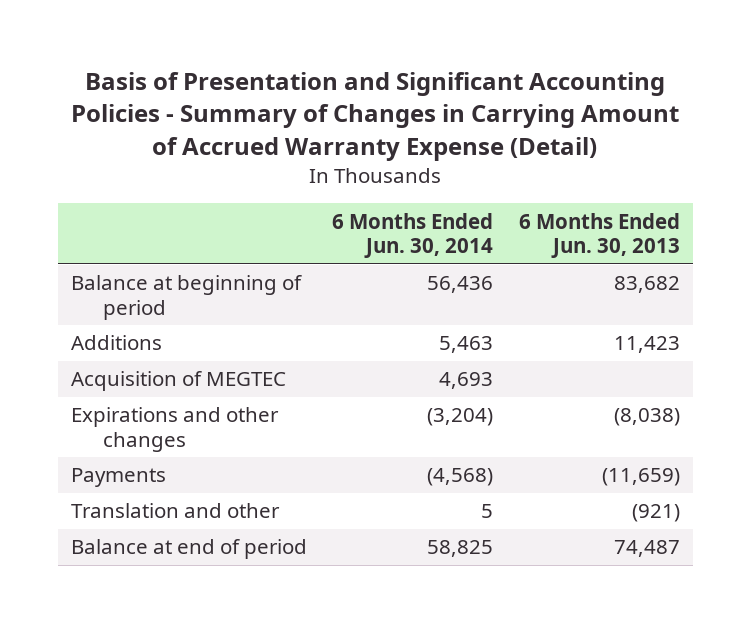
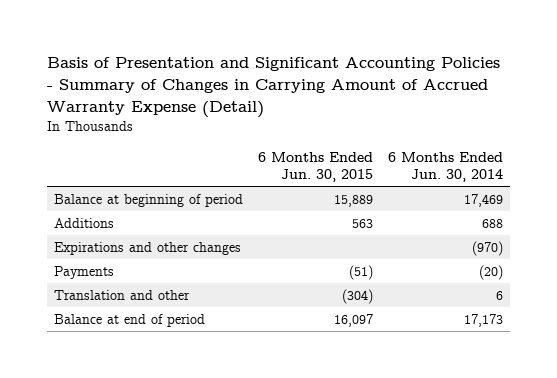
[518,212,680,259] 6 Months Ended Jun. 30, 2013 -> none
none -> [257,151,373,183] 6 Months Ended Jun. 30, 2015
[70,371,286,392] Acquisition of MEGTEC -> none
[427,276,494,294] 56,436 -> [463,193,503,207] 17,469
[439,336,494,354] 5,463 -> [481,218,503,228] 688
[427,408,494,427] (3,204) -> [471,240,503,256] (970)
[427,468,494,487] (4,568) -> [478,264,503,280] (20)
[481,504,494,519] 5 -> [495,290,503,300] 6
[427,540,494,558] 58,825 -> [463,313,503,327] 17,173

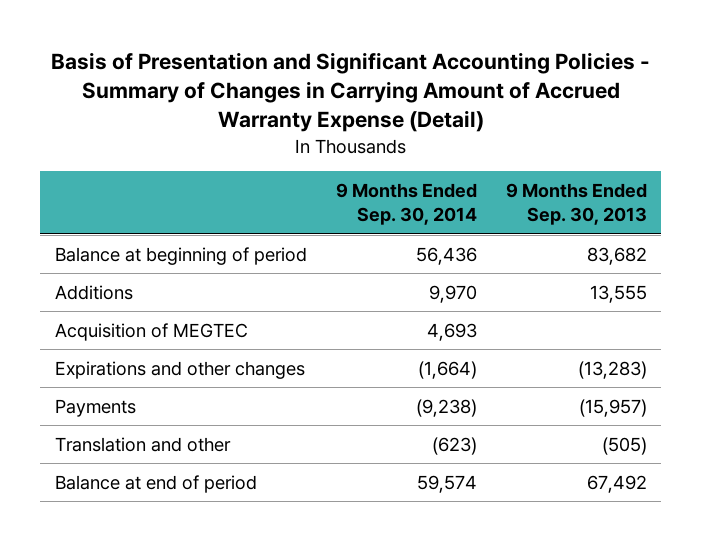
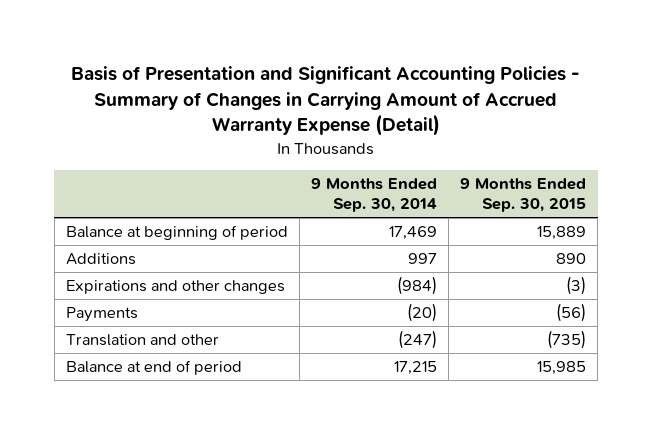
[505,183,647,226] 9 Months Ended Sep. 30, 2013 -> none
none -> [460,178,587,213] 9 Months Ended Sep. 30, 2015
[54,322,248,341] Acquisition of MEGTEC -> none
[415,246,477,265] 56,436 -> [389,226,438,241] 17,469
[428,284,477,303] 9,970 -> [408,253,438,265] 997
[417,360,477,379] (1,664) -> [397,276,438,296] (984)
[415,398,477,417] (9,238) -> [407,303,438,323] (20)
[431,436,477,455] (623) -> [398,330,438,350] (247)
[416,474,477,493] 59,574 -> [394,361,438,376] 17,215

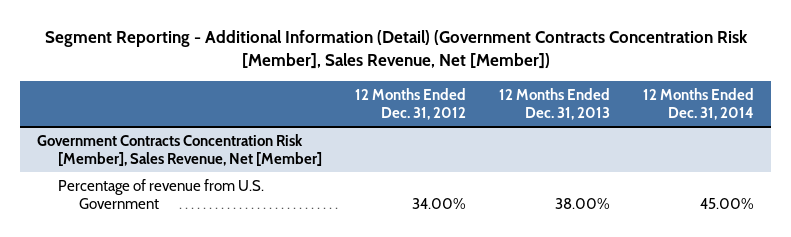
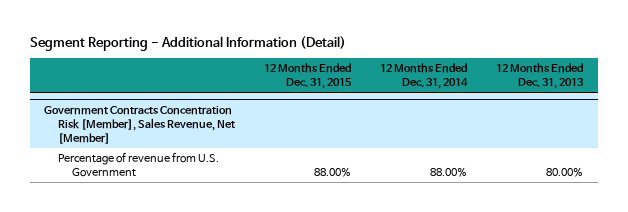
[44,30,748,70] Segment Reporting - Additional Information (Detail) (Government Contracts Concentration Risk [Member], Sales Revenue, Net [Member]) -> [29,35,346,51] Segment Reporting - Additional Information (Detail)
[354,87,466,120] 12 Months Ended Dec. 31, 2012 -> none
none -> [264,63,353,90] 12 Months Ended Dec. 31, 2015
[555,197,611,209] 38.00% -> [546,167,584,178] 80.00%
[700,197,755,209] 45.00% -> [430,167,468,178] 88.00%

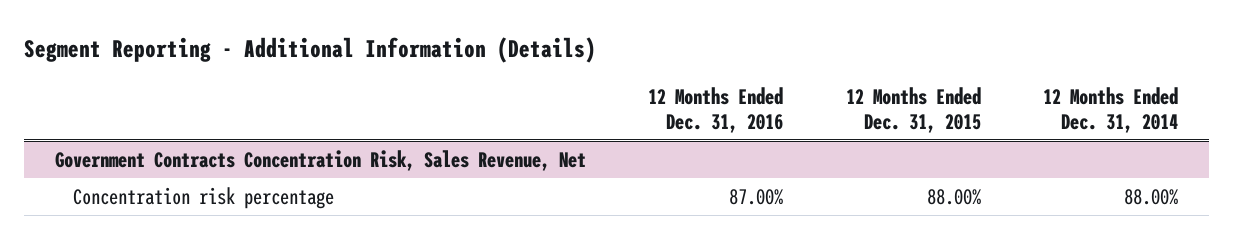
[29,35,346,51] Segment Reporting - Additional Information (Detail) -> [24,36,597,63] Segment Reporting - Additional Information (Details)
[496,63,585,90] 12 Months Ended Dec. 31, 2013 -> none
none -> [648,86,784,133] 12 Months Ended Dec. 31, 2016
[44,106,236,144] Government Contracts Concentration Risk [Member], Sales Revenue, Net [Member] -> [55,149,587,171] Government Contracts Concentration Risk, Sales Revenue, Net
[58,152,220,178] Percentage of revenue from U.S. Government -> [73,186,335,209] Concentration risk percentage

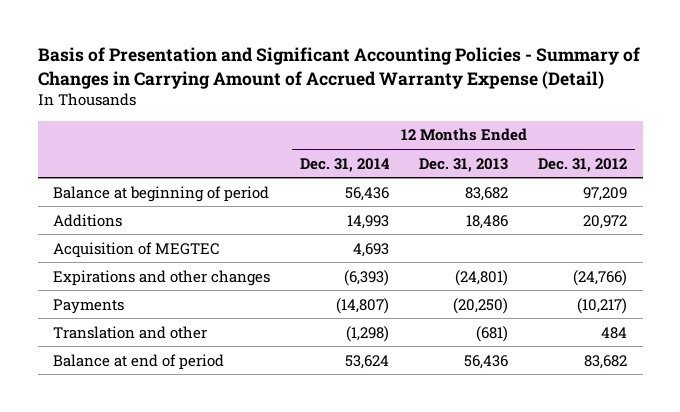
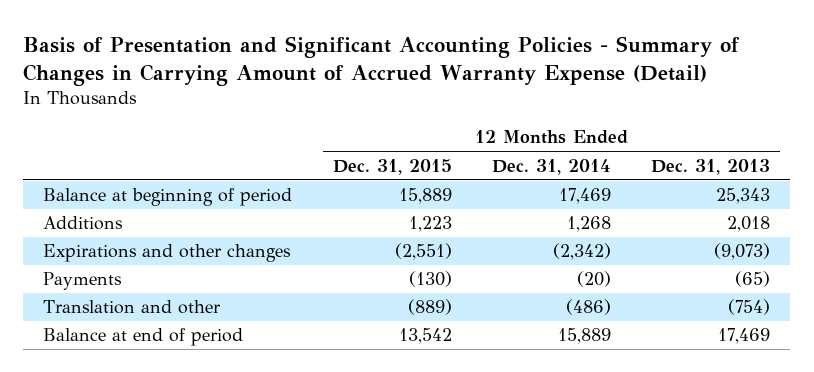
[538,157,628,172] Dec. 31, 2012 -> none
none -> [332,158,452,175] Dec. 31, 2015
[52,241,219,258] Acquisition of MEGTEC -> none
[344,186,389,201] 56,436 -> [559,188,612,205] 17,469
[465,186,509,201] 83,682 -> [716,188,771,205] 25,343
[346,214,389,229] 14,993 -> [567,216,612,233] 1,268
[466,214,509,229] 18,486 -> [727,216,771,233] 2,018
[343,269,389,286] (6,393) -> [553,243,612,261] (2,342)
[455,269,509,286] (24,801) -> [714,243,771,261] (9,073)
[335,297,389,314] (14,807) -> [577,271,612,288] (20)
[453,297,509,314] (20,250) -> [735,271,771,288] (65)
[345,325,389,342] (1,298) -> [566,299,612,316] (486)
[476,325,509,342] (681) -> [728,299,771,316] (754)
[344,354,389,369] 53,624 -> [558,328,612,345] 15,889
[464,354,509,369] 56,436 -> [718,328,771,345] 17,469

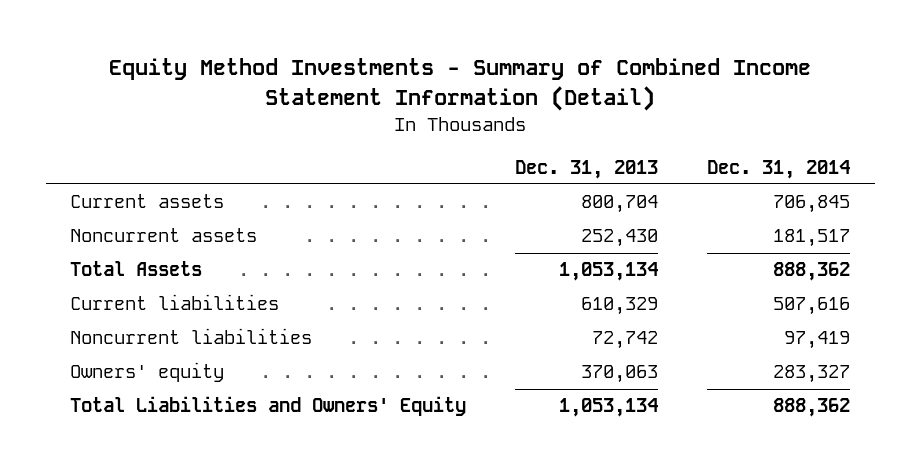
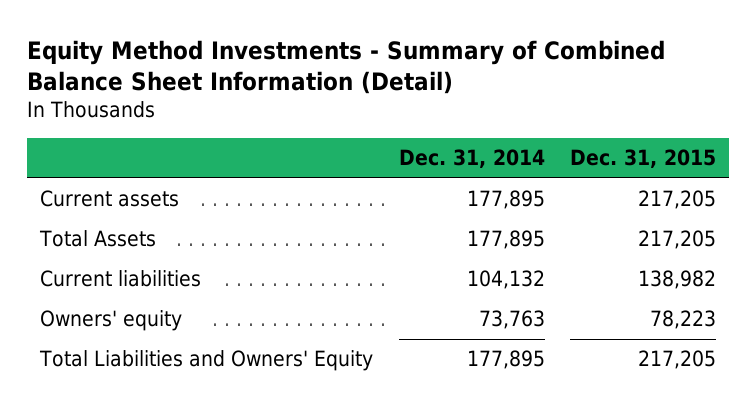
[109,58,812,112] Equity Method Investments - Summary of Combined Income Statement Information (Detail) -> [27,39,666,95] Equity Method Investments - Summary of Combined Balance Sheet Information (Detail)
[515,159,659,179] Dec. 31, 2013 -> none
none -> [570,149,717,169] Dec. 31, 2015
[70,228,258,243] Noncurrent assets -> none
[70,328,313,345] Noncurrent liabilities -> none
[773,195,851,214] 706,845 -> [466,190,545,210] 177,895
[773,262,851,282] 888,362 -> [466,230,545,250] 177,895
[773,297,851,316] 507,616 -> [466,270,545,290] 104,132
[773,365,851,384] 283,327 -> [478,310,545,330] 73,763
[773,398,851,418] 888,362 -> [466,350,545,370] 177,895

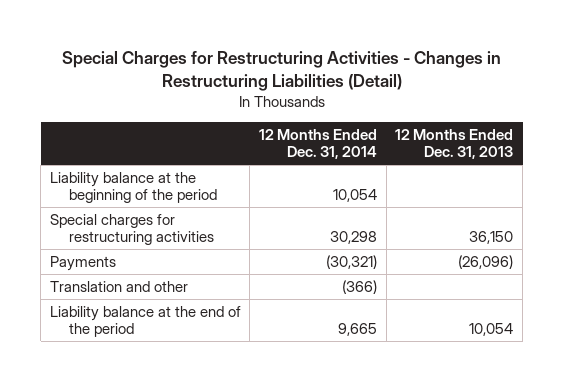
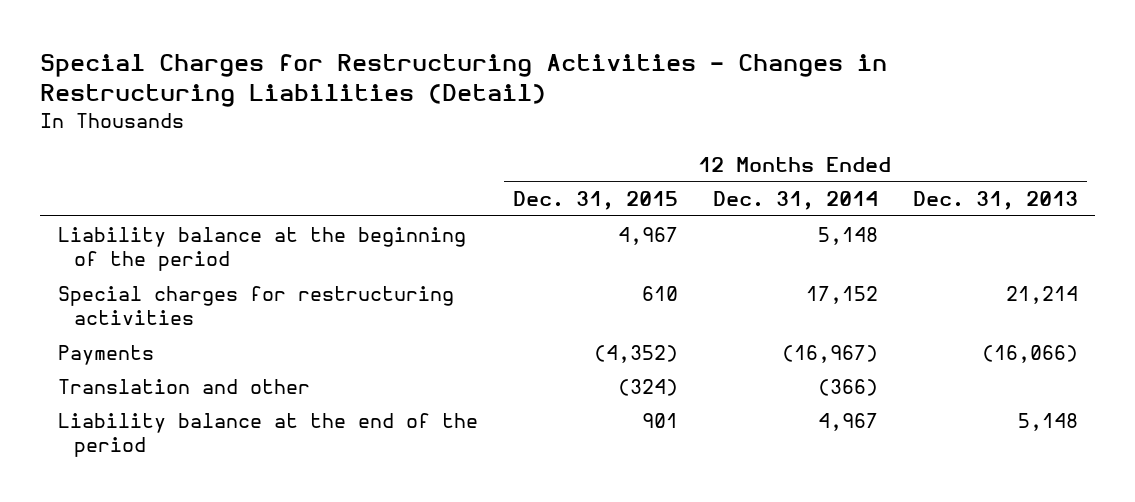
none -> [512,190,678,210] Dec. 31, 2015
[333,189,378,203] 10,054 -> [817,226,878,245] 5,148
[330,231,378,245] 30,298 -> [805,285,878,304] 17,152
[469,231,514,245] 36,150 -> [1005,285,1078,304] 21,214
[326,254,378,269] (30,321) -> [781,344,878,363] (16,967)
[458,254,514,269] (26,096) -> [981,344,1078,363] (16,066)
[338,323,378,337] 9,665 -> [817,412,878,431] 4,967
[469,323,514,337] 10,054 -> [1017,412,1078,431] 5,148

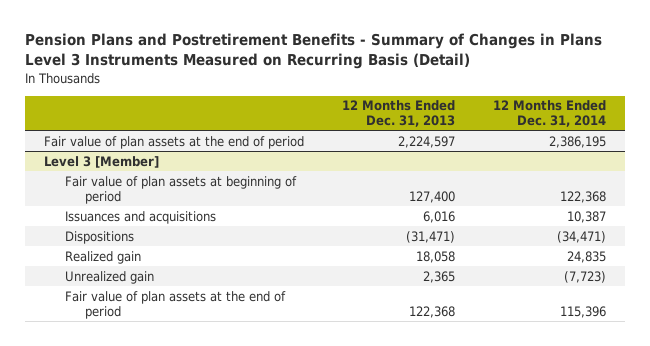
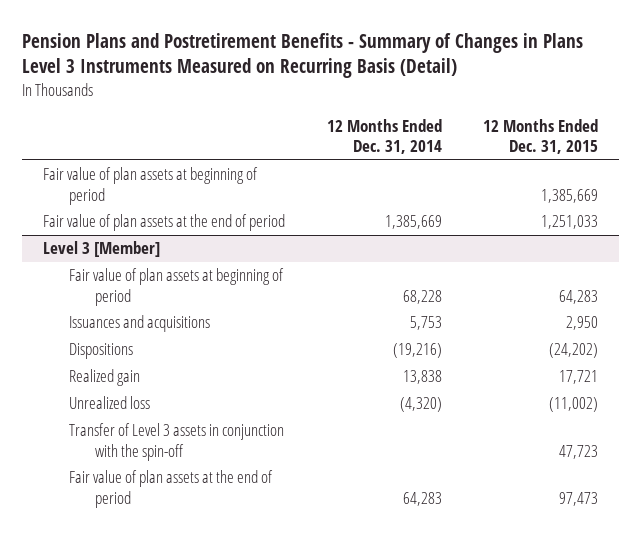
[341,100,455,128] 12 Months Ended Dec. 31, 2013 -> none
none -> [483,118,599,155] 12 Months Ended Dec. 31, 2015
none -> [42,167,258,205] Fair value of plan assets at beginning of period
[548,135,606,148] 2,386,195 -> [384,215,442,230] 1,385,669
[559,190,606,203] 122,368 -> [402,289,442,304] 68,228
[566,210,606,223] 10,387 -> [409,316,442,331] 5,753
[556,230,606,243] (34,471) -> [392,343,442,359] (19,216)
[566,250,606,263] 24,835 -> [402,370,442,385] 13,838
[64,270,154,284] Unrealized gain -> [68,396,150,410] Unrealized loss
[563,270,606,283] (7,723) -> [399,397,442,413] (4,320)
none -> [68,423,284,461] Transfer of Level 3 assets in conjunction with the spin-off
[559,305,606,318] 115,396 -> [402,491,442,506] 64,283

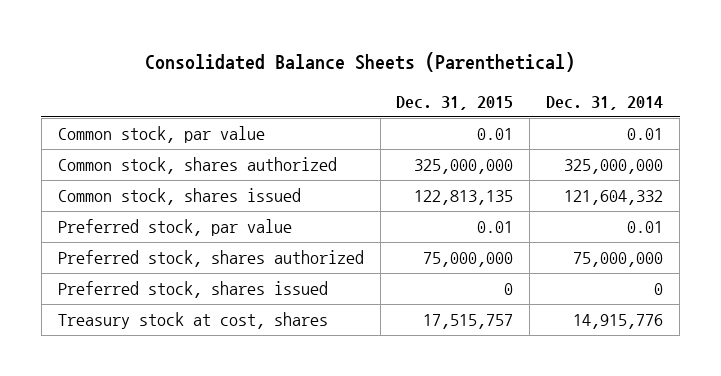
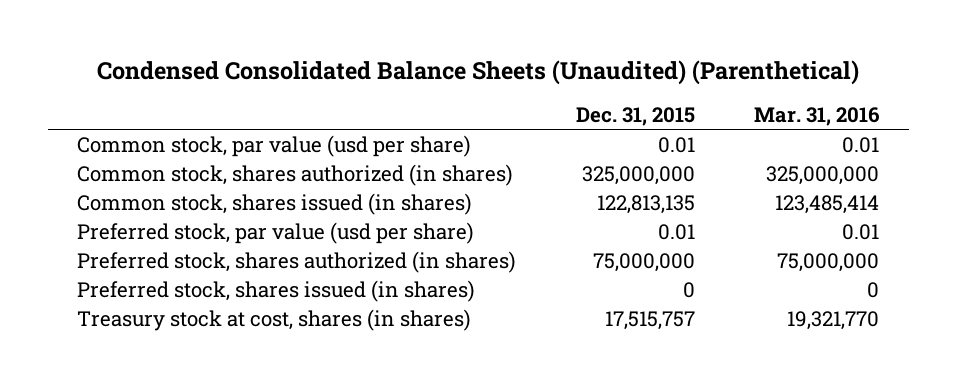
[145,52,576,73] Consolidated Balance Sheets (Parenthetical) -> [97,60,860,86] Condensed Consolidated Balance Sheets (Unaudited) (Parenthetical)
[546,95,664,110] Dec. 31, 2014 -> none
none -> [754,106,881,126] Mar. 31, 2016
[57,126,265,144] Common stock, par value -> [77,134,472,157] Common stock, par value (usd per share)
[57,157,337,175] Common stock, shares authorized -> [77,163,514,186] Common stock, shares authorized (in shares)
[57,188,301,206] Common stock, shares issued -> [77,192,473,215] Common stock, shares issued (in shares)
[57,219,292,237] Preferred stock, par value -> [77,221,475,244] Preferred stock, par value (usd per share)
[57,250,364,268] Preferred stock, shares authorized -> [77,250,517,273] Preferred stock, shares authorized (in shares)
[57,281,328,299] Preferred stock, shares issued -> [77,279,476,302] Preferred stock, shares issued (in shares)
[57,312,328,330] Treasury stock at cost, shares -> [77,308,472,331] Treasury stock at cost, shares (in shares)

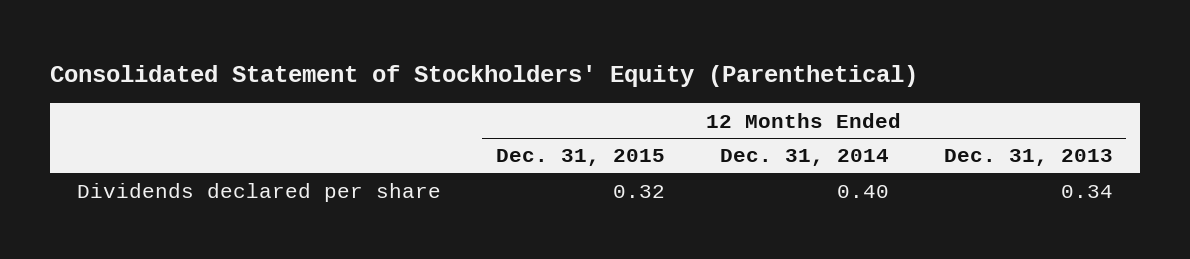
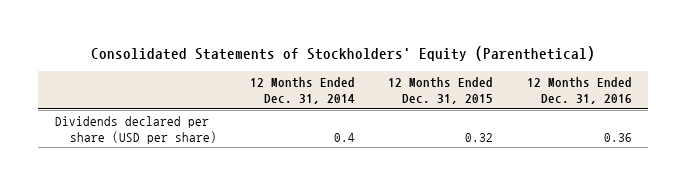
[49,65,918,88] Consolidated Statement of Stockholders' Equity (Parenthetical) -> [91,46,596,62] Consolidated Statements of Stockholders' Equity (Parenthetical)
[943,149,1113,167] Dec. 31, 2013 -> none
none -> [526,76,632,105] 12 Months Ended Dec. 31, 2016
[77,183,442,203] Dividends declared per share -> [54,115,217,144] Dividends declared per share (USD per share)
[836,185,889,199] 0.40 -> [333,132,355,142] 0.4

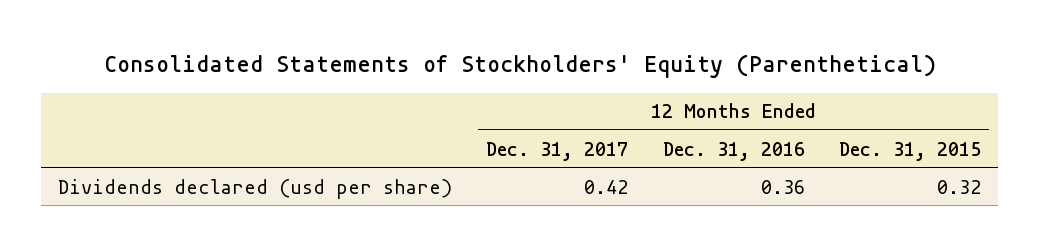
[249,76,355,105] 12 Months Ended Dec. 31, 2014 -> none
none -> [486,141,629,161] Dec. 31, 2017
[54,115,217,144] Dividends declared per share (USD per share) -> [58,178,453,199] Dividends declared (usd per share)

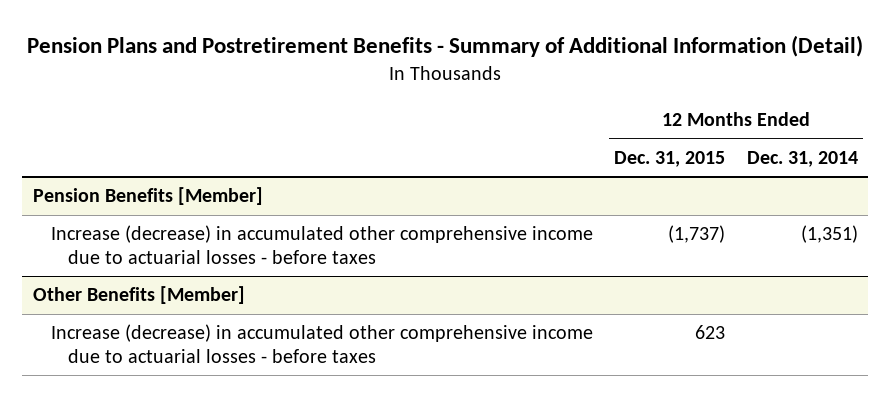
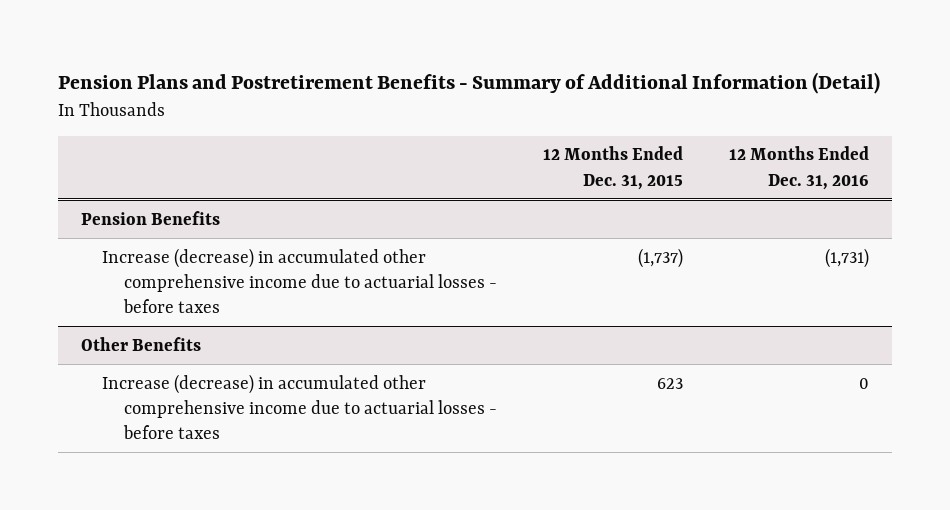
[746,150,858,167] Dec. 31, 2014 -> none
none -> [729,146,870,190] 12 Months Ended Dec. 31, 2016
[33,187,264,206] Pension Benefits [Member] -> [80,210,220,225] Pension Benefits
[33,286,246,305] Other Benefits [Member] -> [80,336,201,351] Other Benefits

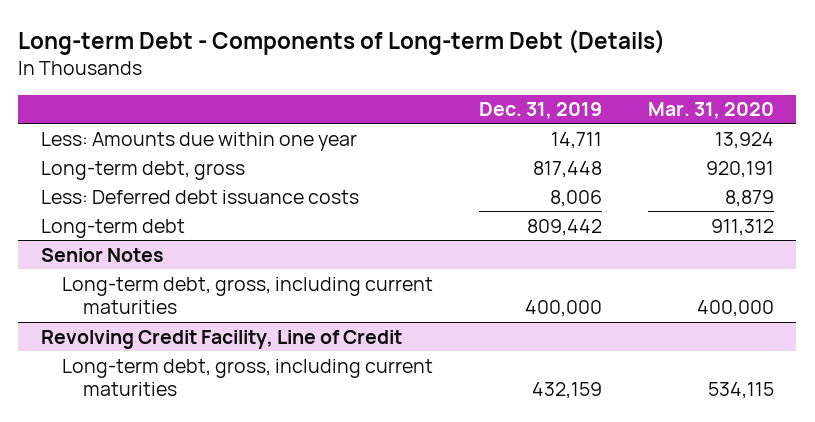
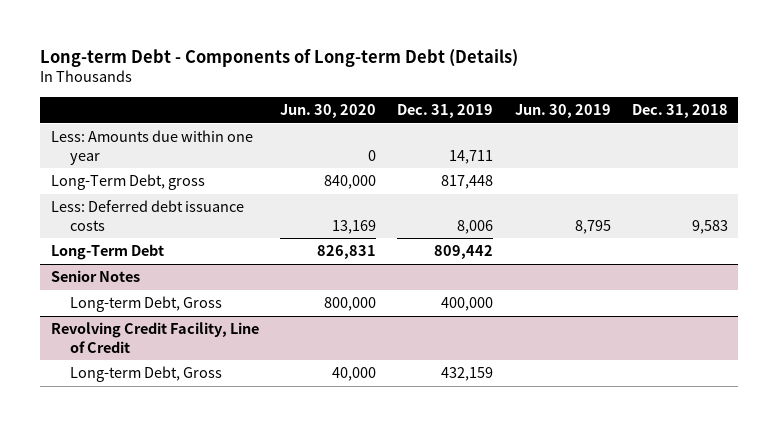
[647,102,774,120] Mar. 31, 2020 -> none
none -> [280,104,377,119] Jun. 30, 2020
none -> [514,104,611,119] Jun. 30, 2019
none -> [631,104,728,119] Dec. 31, 2018
[40,160,245,180] Long-term debt, gross -> [50,174,205,191] Long-Term Debt, gross
[40,218,185,238] Long-term debt -> [50,244,164,261] Long-Term Debt
[62,276,434,315] Long-term debt, gross, including current maturities -> [70,296,223,313] Long-term Debt, Gross
[62,358,434,397] Long-term debt, gross, including current maturities -> [70,366,223,383] Long-term Debt, Gross

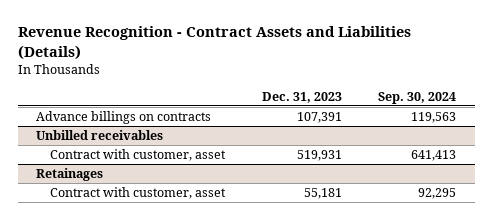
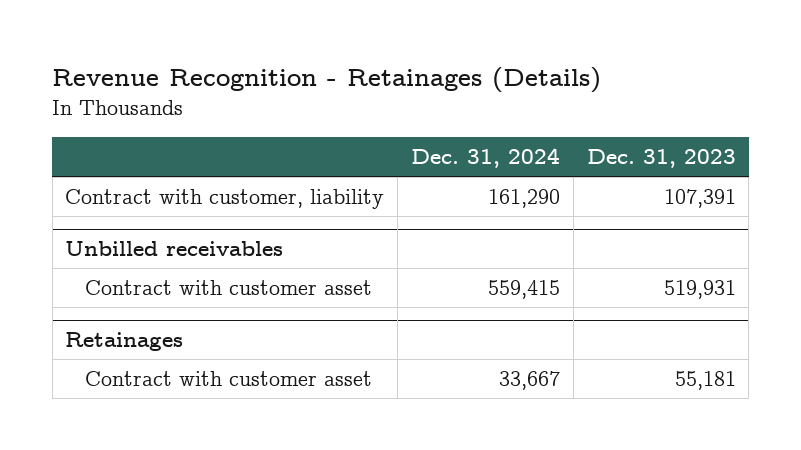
[17,26,411,61] Revenue Recognition - Contract Assets and Liabilities (Details) -> [52,66,602,93] Revenue Recognition - Retainages (Details)
[378,91,457,104] Sep. 30, 2024 -> none
none -> [410,148,560,169] Dec. 31, 2024
[35,110,211,124] Advance billings on contracts -> [65,189,385,210] Contract with customer, liability
[50,148,227,161] Contract with customer, asset -> [85,280,373,296] Contract with customer asset
[50,186,227,199] Contract with customer, asset -> [85,371,373,387] Contract with customer asset

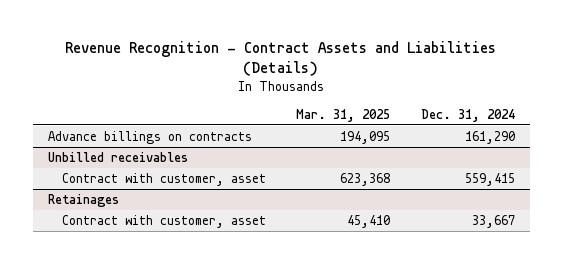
[52,66,602,93] Revenue Recognition - Retainages (Details) -> [65,41,497,77] Revenue Recognition - Contract Assets and Liabilities (Details)
[586,149,736,169] Dec. 31, 2023 -> none
none -> [296,108,391,122] Mar. 31, 2025
[65,189,385,210] Contract with customer, liability -> [47,130,252,144] Advance billings on contracts
[85,280,373,296] Contract with customer asset -> [61,172,266,186] Contract with customer, asset
[85,371,373,387] Contract with customer asset -> [61,214,266,228] Contract with customer, asset

